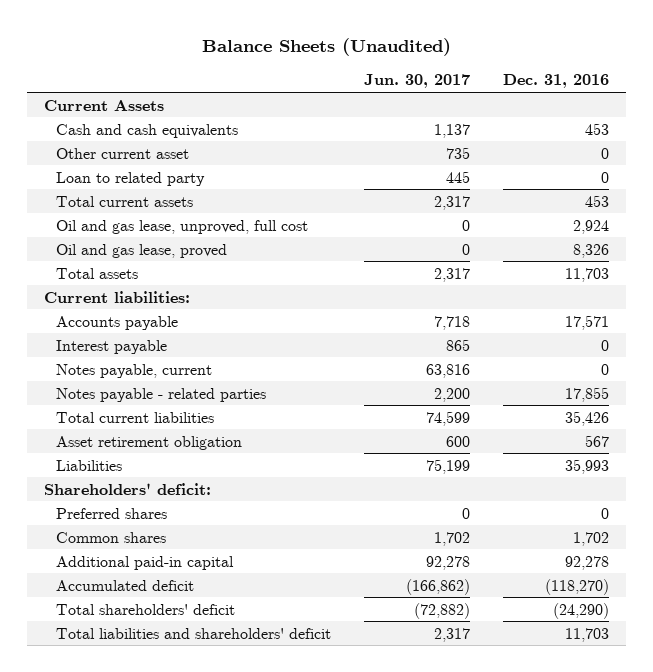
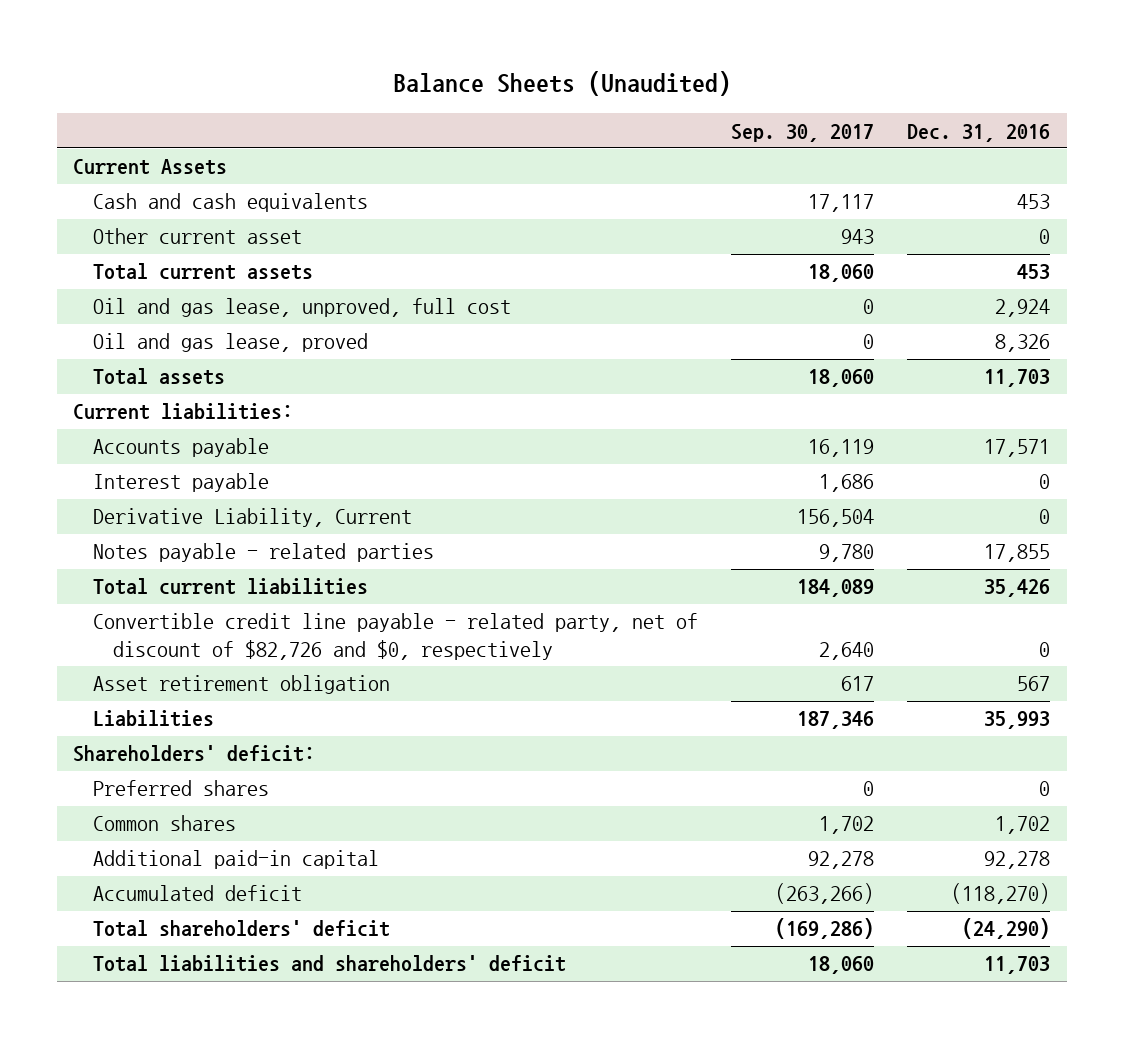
[364,74,471,89] Jun. 30, 2017 -> none
none -> [731,123,875,142] Sep. 30, 2017
[56,171,206,186] Loan to related party -> none
[56,363,213,378] Notes payable, current -> none
none -> [93,508,413,528] Derivative Liability, Current
none -> [93,613,699,660] Convertible credit line payable - related party, net of discount of $82,726 and $0, respectively

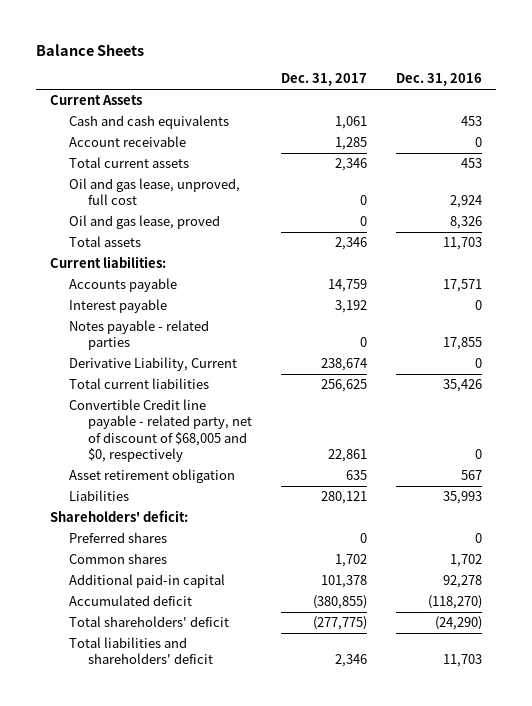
[392,71,731,97] Balance Sheets (Unaudited) -> [35,43,144,56] Balance Sheets
[731,123,875,142] Sep. 30, 2017 -> none
none -> [280,73,367,87] Dec. 31, 2017
[93,228,303,245] Other current asset -> none
none -> [69,136,187,148] Account receivable
[93,508,413,528] Derivative Liability, Current -> [69,357,238,372] Derivative Liability, Current
[93,613,699,660] Convertible credit line payable - related party, net of discount of $82,726 and $0, respectively -> [69,399,253,463] Convertible Credit line payable - related party, net of discount of $68,005 and $0, respectively

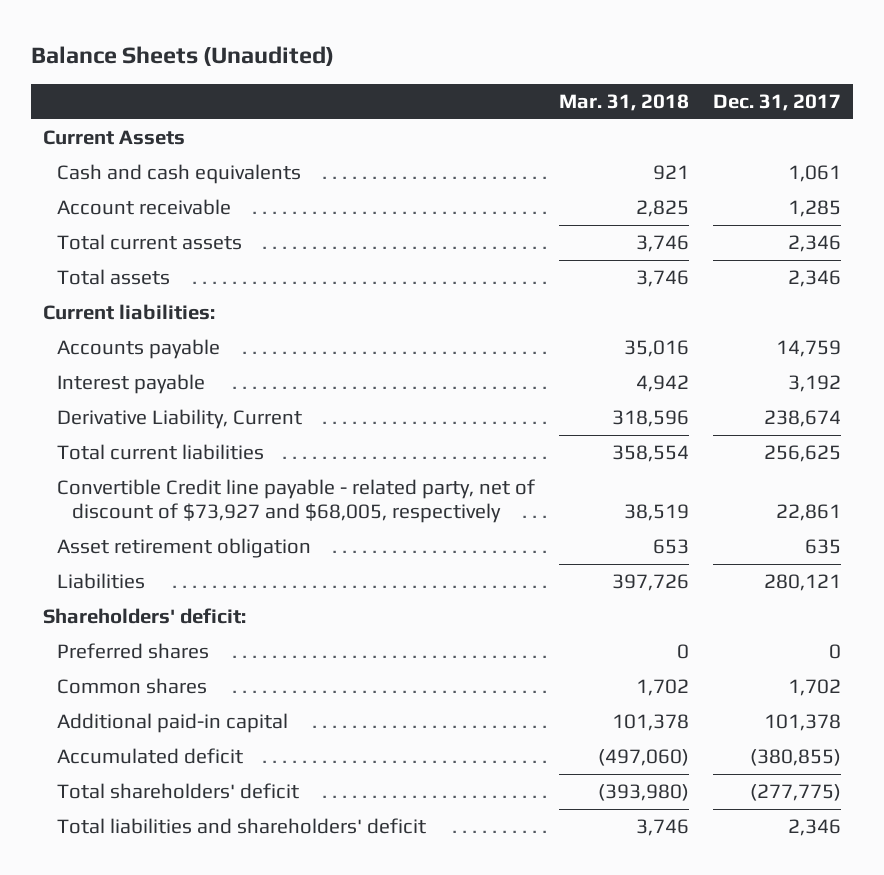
[35,43,144,56] Balance Sheets -> [30,45,334,66] Balance Sheets (Unaudited)
[395,73,482,87] Dec. 31, 2016 -> none
none -> [559,93,690,111] Mar. 31, 2018
[69,178,241,206] Oil and gas lease, unproved, full cost -> none
[69,215,221,230] Oil and gas lease, proved -> none
[69,320,210,351] Notes payable - related parties -> none
[69,399,253,463] Convertible Credit line payable - related party, net of discount of $68,005 and $0, respectively -> [57,479,536,524] Convertible Credit line payable - related party, net of discount of $73,927 and $68,005, respectively

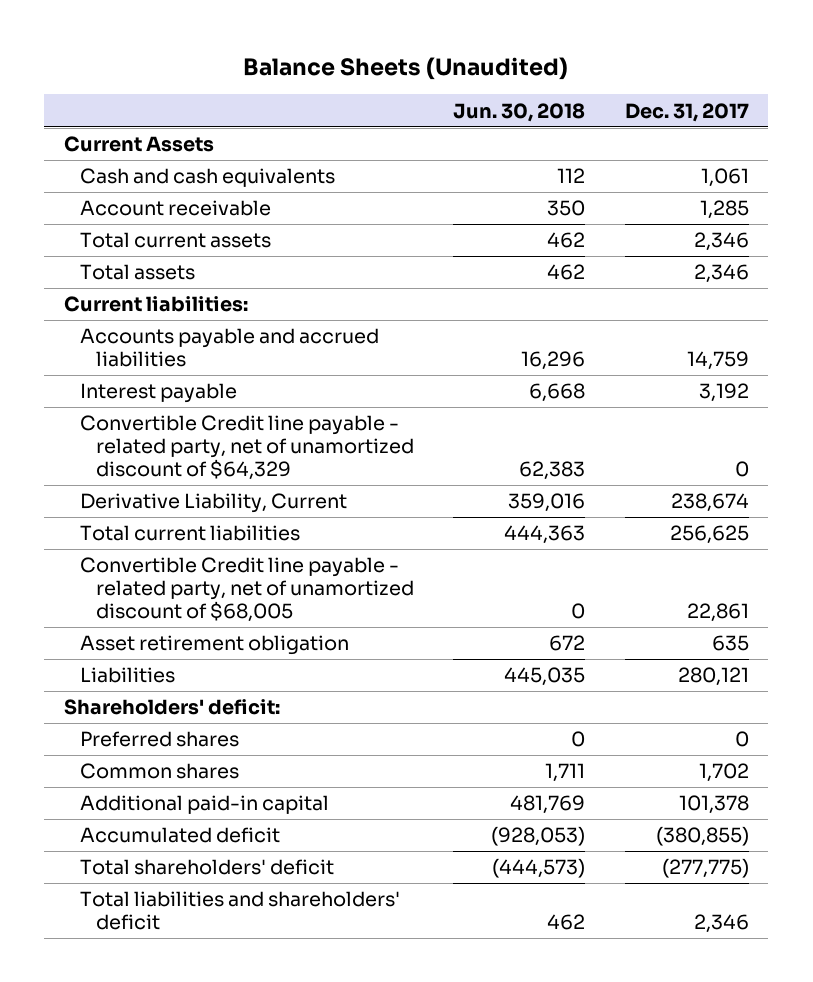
[559,93,690,111] Mar. 31, 2018 -> none
none -> [453,102,586,122] Jun. 30, 2018
[57,339,221,360] Accounts payable -> [79,328,379,368] Accounts payable and accrued liabilities
none -> [79,415,415,480] Convertible Credit line payable - related party, net of unamortized discount of $64,329
[57,479,536,524] Convertible Credit line payable - related party, net of discount of $73,927 and $68,005, respectively -> [79,557,415,622] Convertible Credit line payable - related party, net of unamortized discount of $68,005

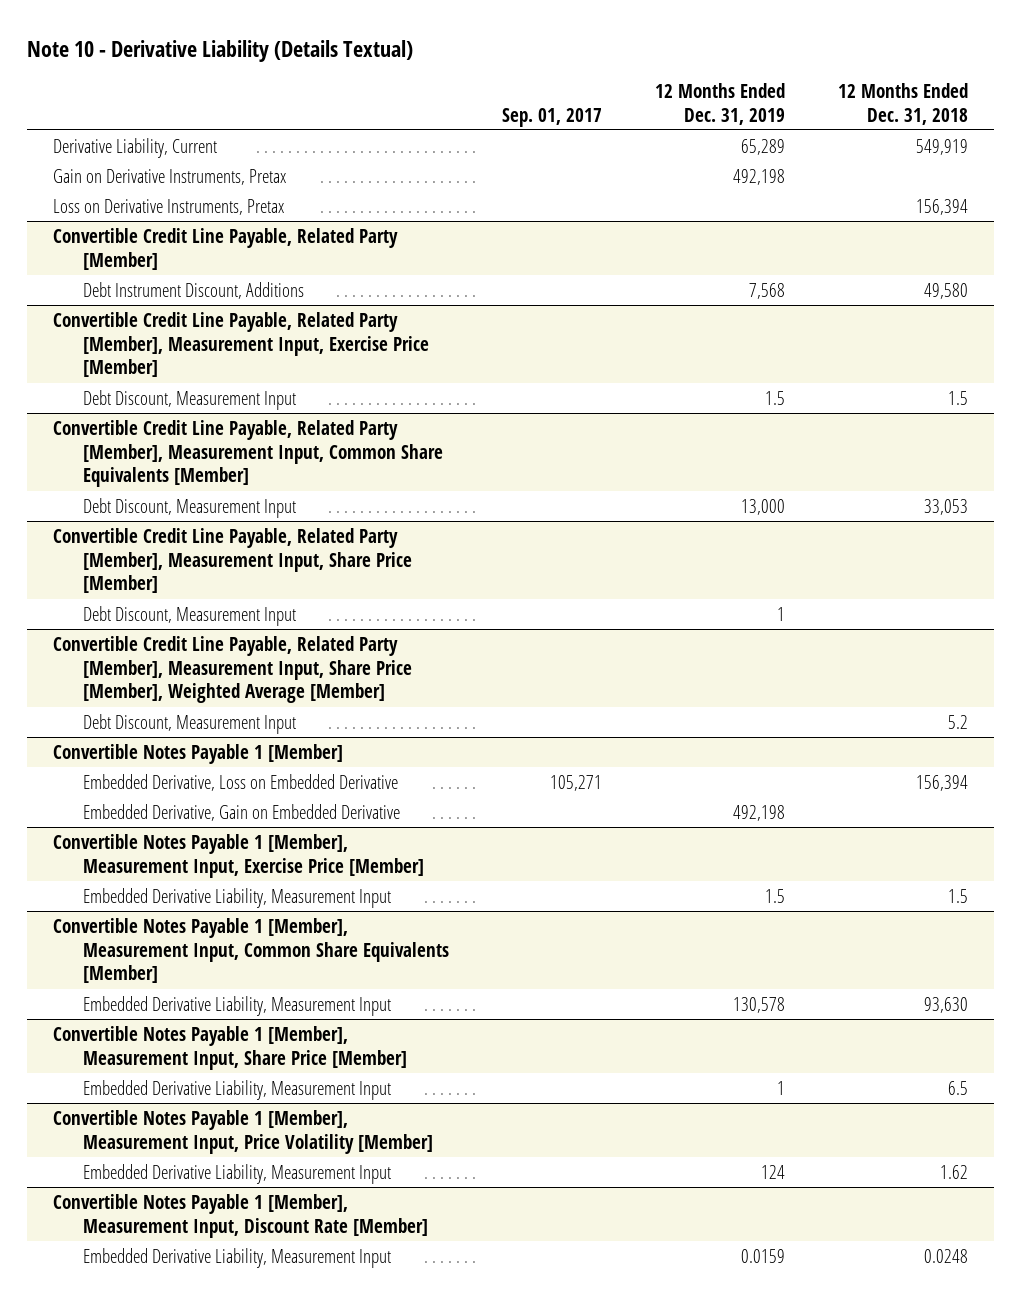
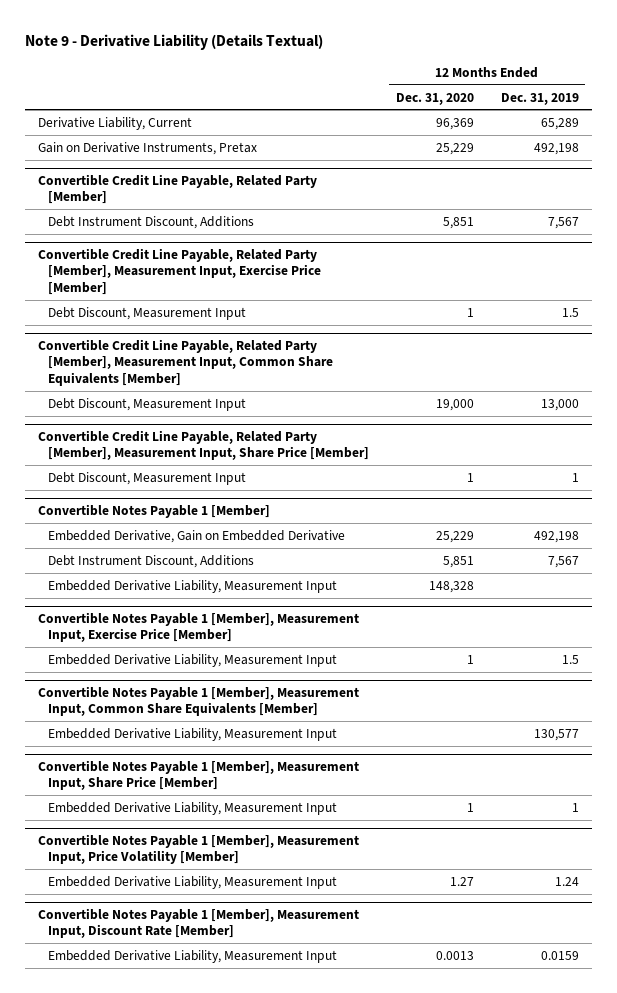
[27,39,414,62] Note 10 - Derivative Liability (Details Textual) -> [24,33,323,50] Note 9 - Derivative Liability (Details Textual)
[501,107,602,127] Sep. 01, 2017 -> none
[837,82,968,125] 12 Months Ended Dec. 31, 2018 -> none
none -> [396,92,475,105] Dec. 31, 2020
[53,198,285,215] Loss on Derivative Instruments, Pretax -> none
[748,282,785,299] 7,568 -> [547,216,579,229] 7,567
[53,635,413,704] Convertible Credit Line Payable, Related Party [Member], Measurement Input, Share Price [Member], Weighted Average [Member] -> none
[83,713,297,734] Debt Discount, Measurement Input -> none
[83,773,399,791] Embedded Derivative, Loss on Embedded Derivative -> none
none -> [48,554,255,568] Debt Instrument Discount, Additions
none -> [48,579,338,593] Embedded Derivative Liability, Measurement Input
[732,996,785,1013] 130,578 -> [533,728,579,741] 130,577
[760,1164,785,1179] 124 -> [554,876,579,886] 1.24

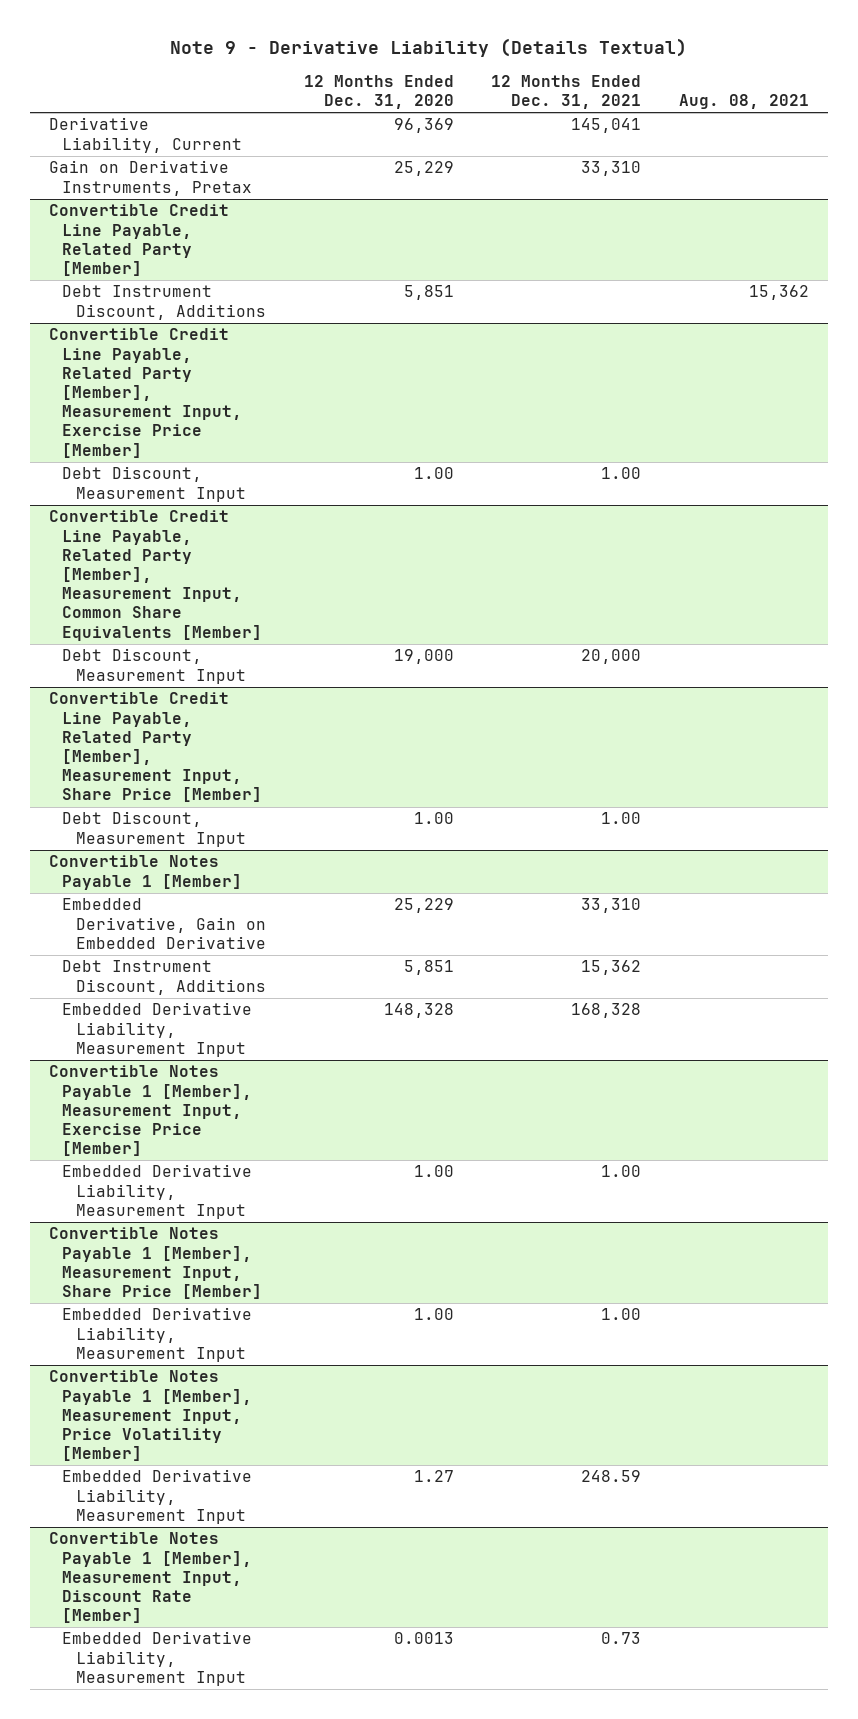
[500,92,579,105] Dec. 31, 2019 -> none
none -> [491,74,642,109] 12 Months Ended Dec. 31, 2021
none -> [678,93,809,109] Aug. 08, 2021
[467,307,475,317] 1 -> [413,467,454,480] 1.00
[467,472,475,482] 1 -> [413,812,454,825] 1.00
[38,686,360,717] Convertible Notes Payable 1 [Member], Measurement Input, Common Share Equivalents [Member] -> none
[48,727,338,741] Embedded Derivative Liability, Measurement Input -> none
[467,654,475,664] 1 -> [413,1165,454,1178] 1.00
[467,802,475,812] 1 -> [413,1308,454,1321] 1.00

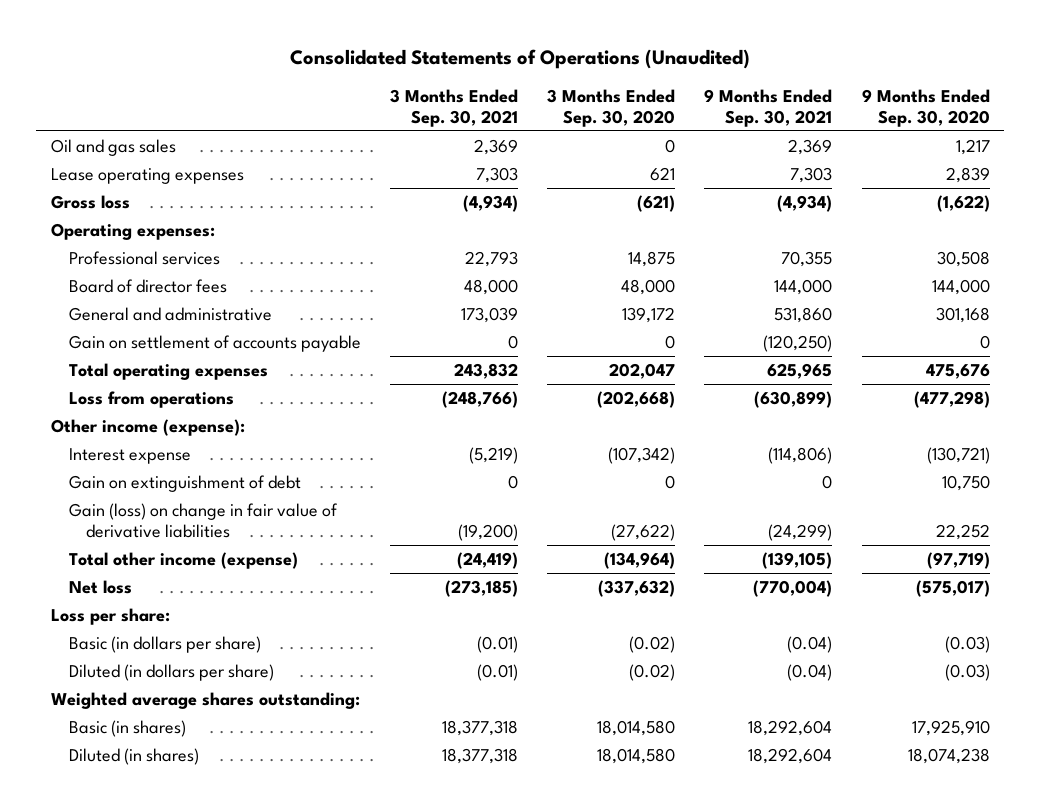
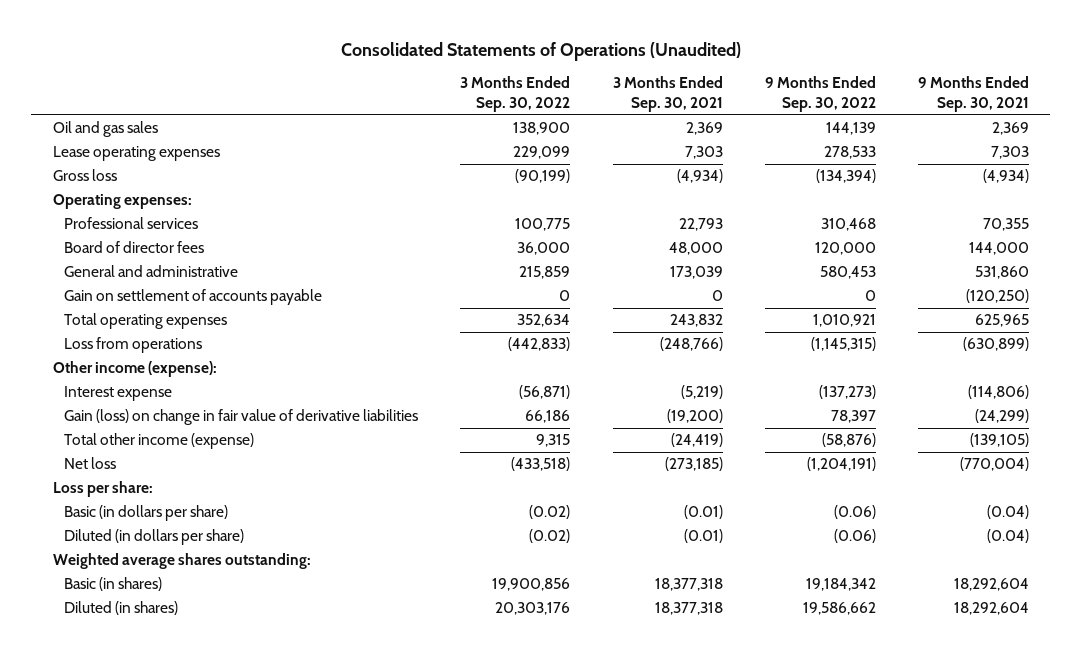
[547,88,676,127] 3 Months Ended Sep. 30, 2020 -> none
[861,88,990,127] 9 Months Ended Sep. 30, 2020 -> none
none -> [460,76,571,113] 3 Months Ended Sep. 30, 2022
none -> [764,76,876,113] 9 Months Ended Sep. 30, 2022
[68,474,301,492] Gain on extinguishment of debt -> none

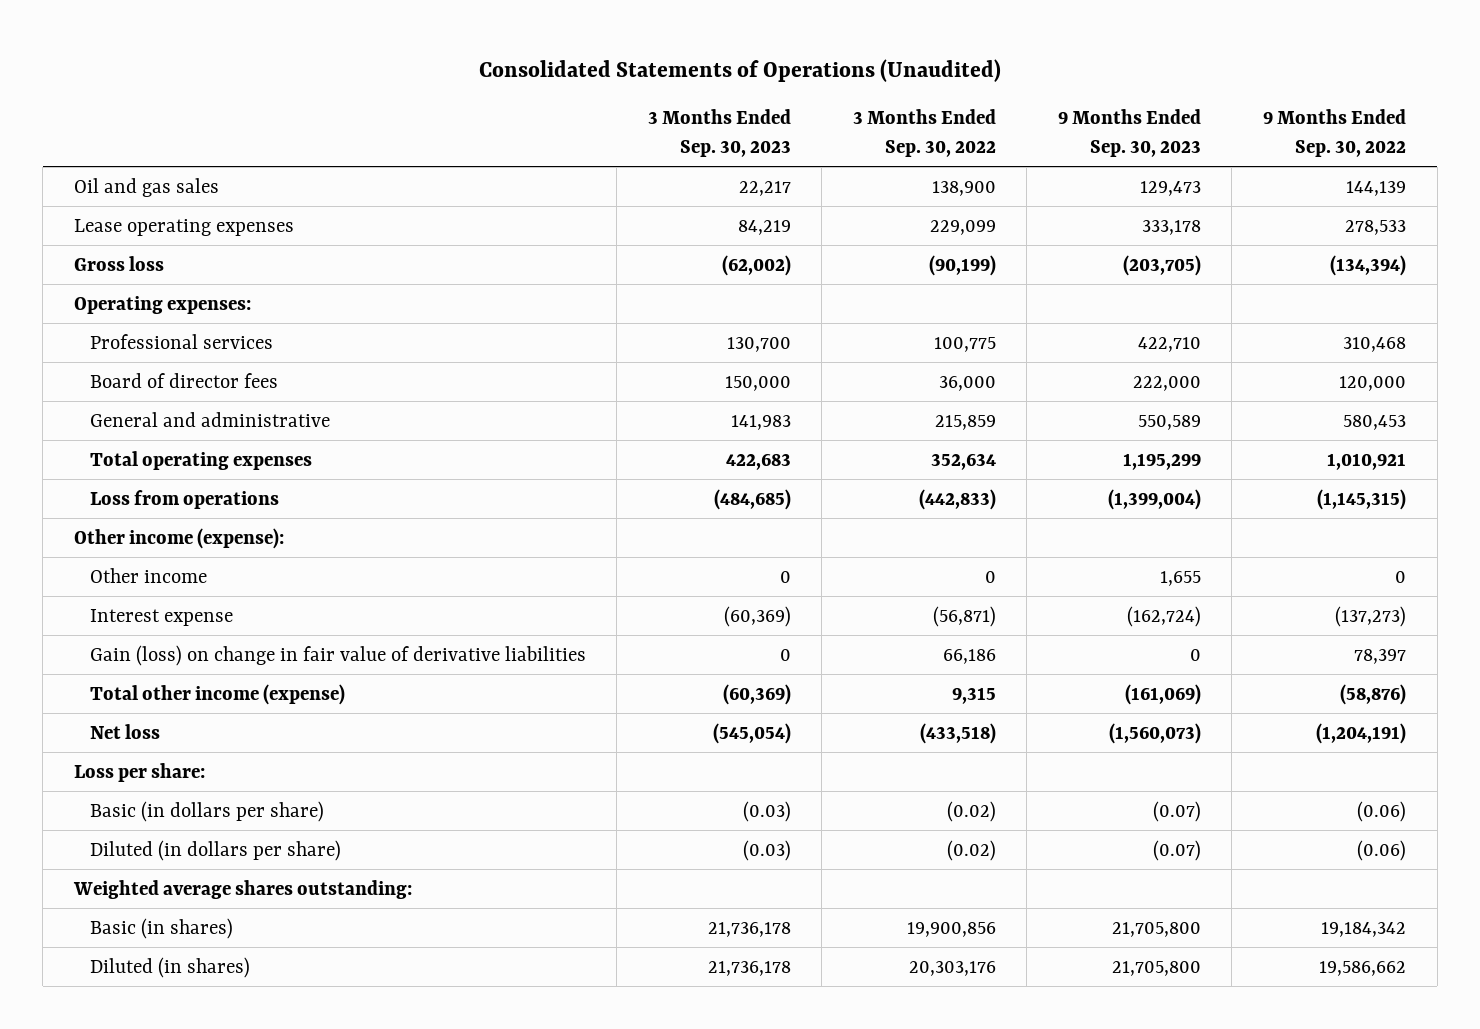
[612,76,723,113] 3 Months Ended Sep. 30, 2021 -> none
[918,76,1030,113] 9 Months Ended Sep. 30, 2021 -> none
none -> [647,109,791,157] 3 Months Ended Sep. 30, 2023
none -> [1057,109,1201,157] 9 Months Ended Sep. 30, 2023
[64,289,323,306] Gain on settlement of accounts payable -> none
none -> [89,567,207,583] Other income

